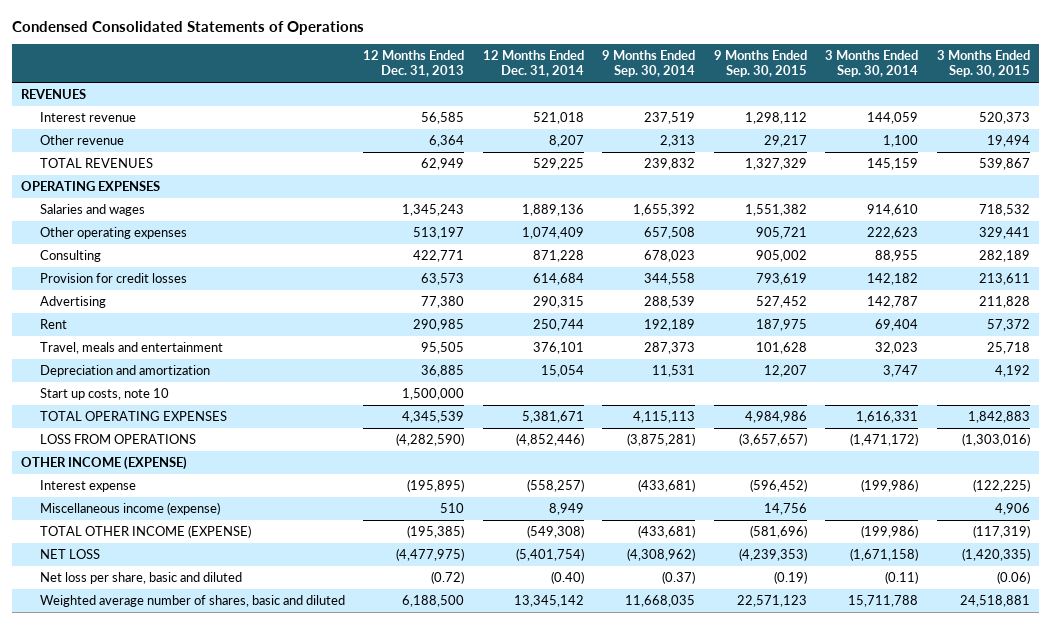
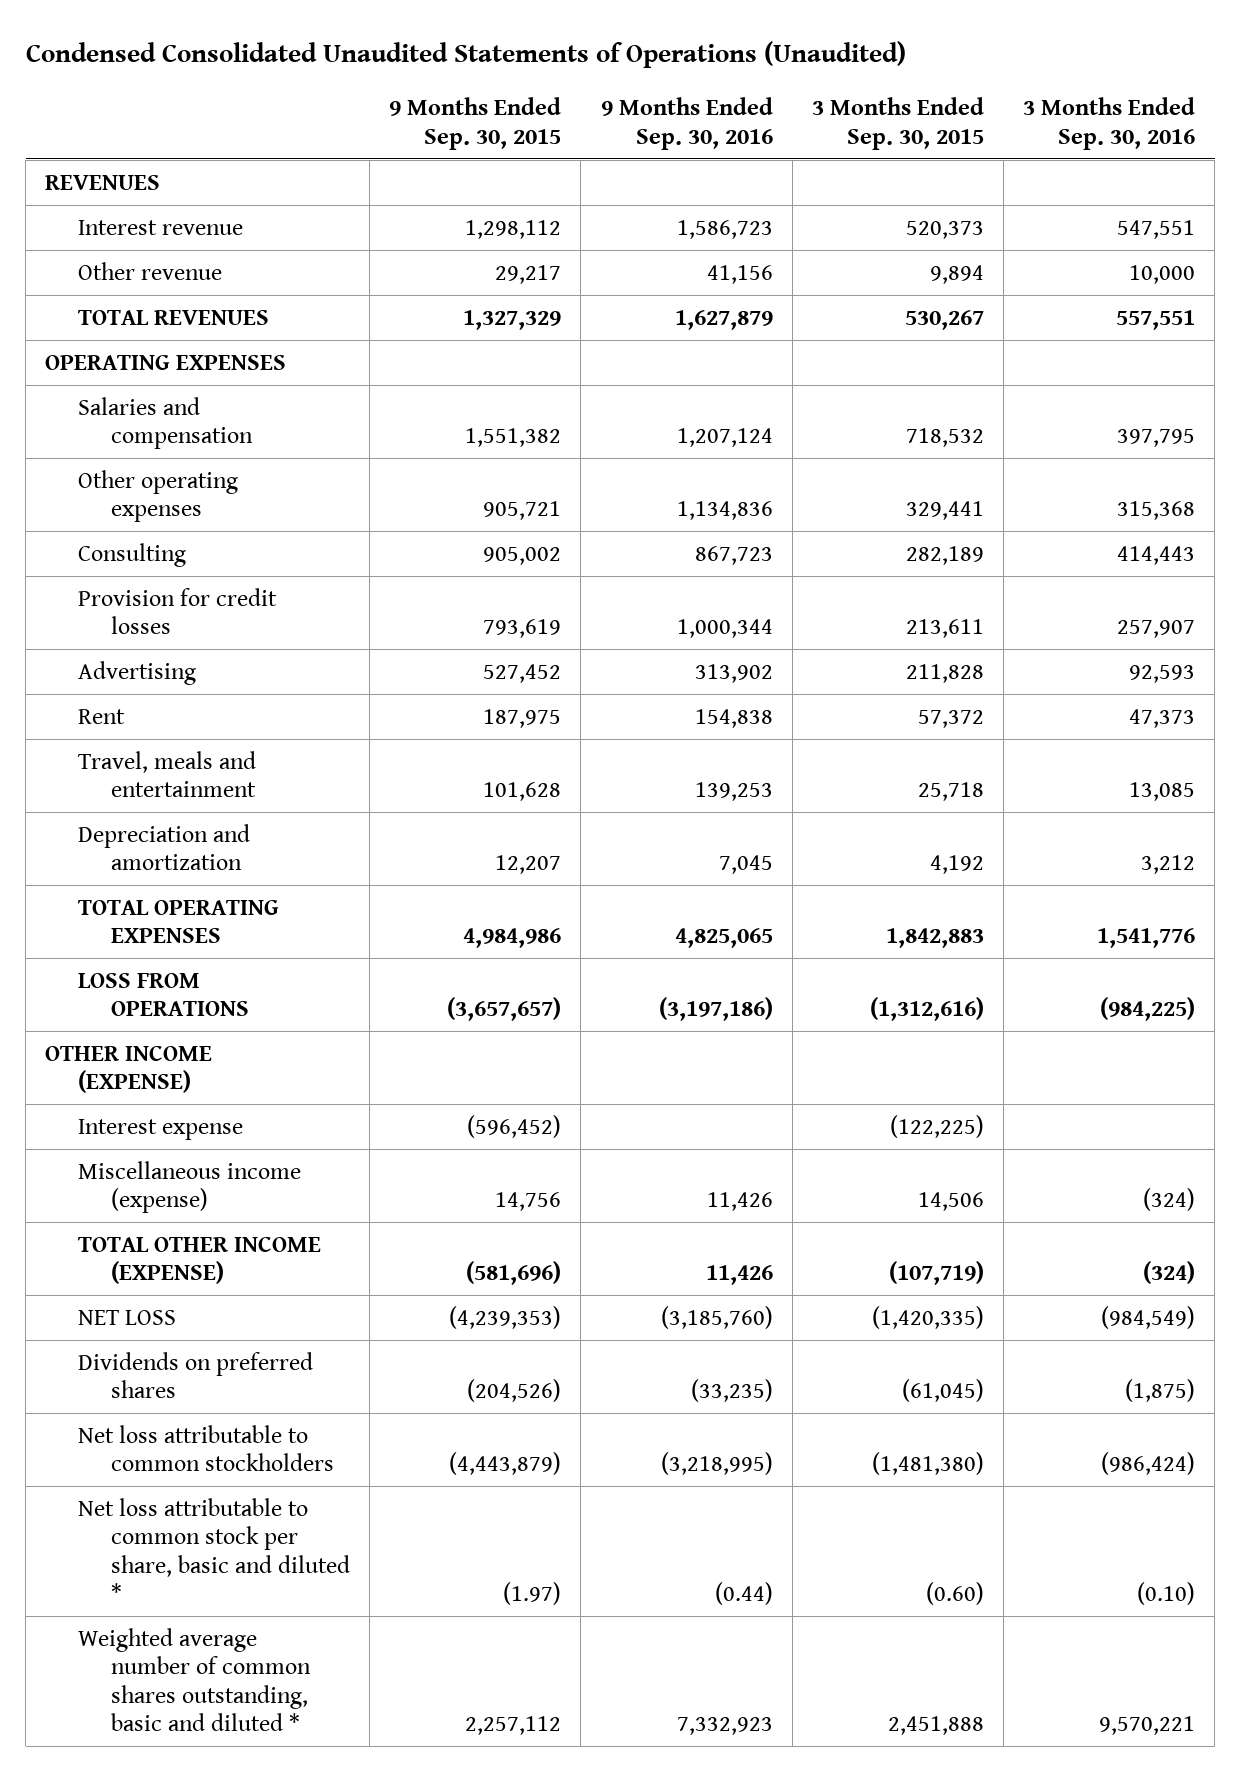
[11,20,364,35] Condensed Consolidated Statements of Operations -> [25,41,906,69] Condensed Consolidated Unaudited Statements of Operations (Unaudited)
[363,50,465,78] 12 Months Ended Dec. 31, 2013 -> none
[482,50,584,78] 12 Months Ended Dec. 31, 2014 -> none
[602,50,696,78] 9 Months Ended Sep. 30, 2014 -> none
[825,50,919,78] 3 Months Ended Sep. 30, 2014 -> none
none -> [600,97,773,150] 9 Months Ended Sep. 30, 2016
none -> [1022,97,1195,150] 3 Months Ended Sep. 30, 2016
[986,135,1030,148] 19,494 -> [929,264,984,284] 9,894
[978,158,1030,171] 539,867 -> [904,309,984,330] 530,267
[39,204,145,217] Salaries and wages -> [78,396,254,450] Salaries and compensation
[39,388,169,401] Start up costs, note 10 -> none
[961,433,1030,447] (1,303,016) -> [869,997,984,1022] (1,312,616)
[994,503,1030,516] 4,906 -> [917,1192,984,1212] 14,506
[972,525,1030,539] (117,319) -> [888,1261,984,1286] (107,719)
none -> [78,1351,314,1399] Dividends on preferred shares
none -> [78,1424,335,1472] Net loss attributable to common stockholders
[39,572,242,585] Net loss per share, basic and diluted -> [78,1497,351,1601] Net loss attributable to common stock per share, basic and diluted *
[773,571,807,585] (0.19) -> [503,1581,562,1605] (1.97)
[996,571,1030,585] (0.06) -> [925,1581,984,1605] (0.60)
[39,595,345,608] Weighted average number of shares, basic and diluted -> [78,1627,312,1731] Weighted average number of common shares outstanding, basic and diluted *
[736,595,807,608] 22,571,123 -> [465,1715,562,1735] 2,257,112
[959,595,1030,608] 24,518,881 -> [887,1715,984,1735] 2,451,888

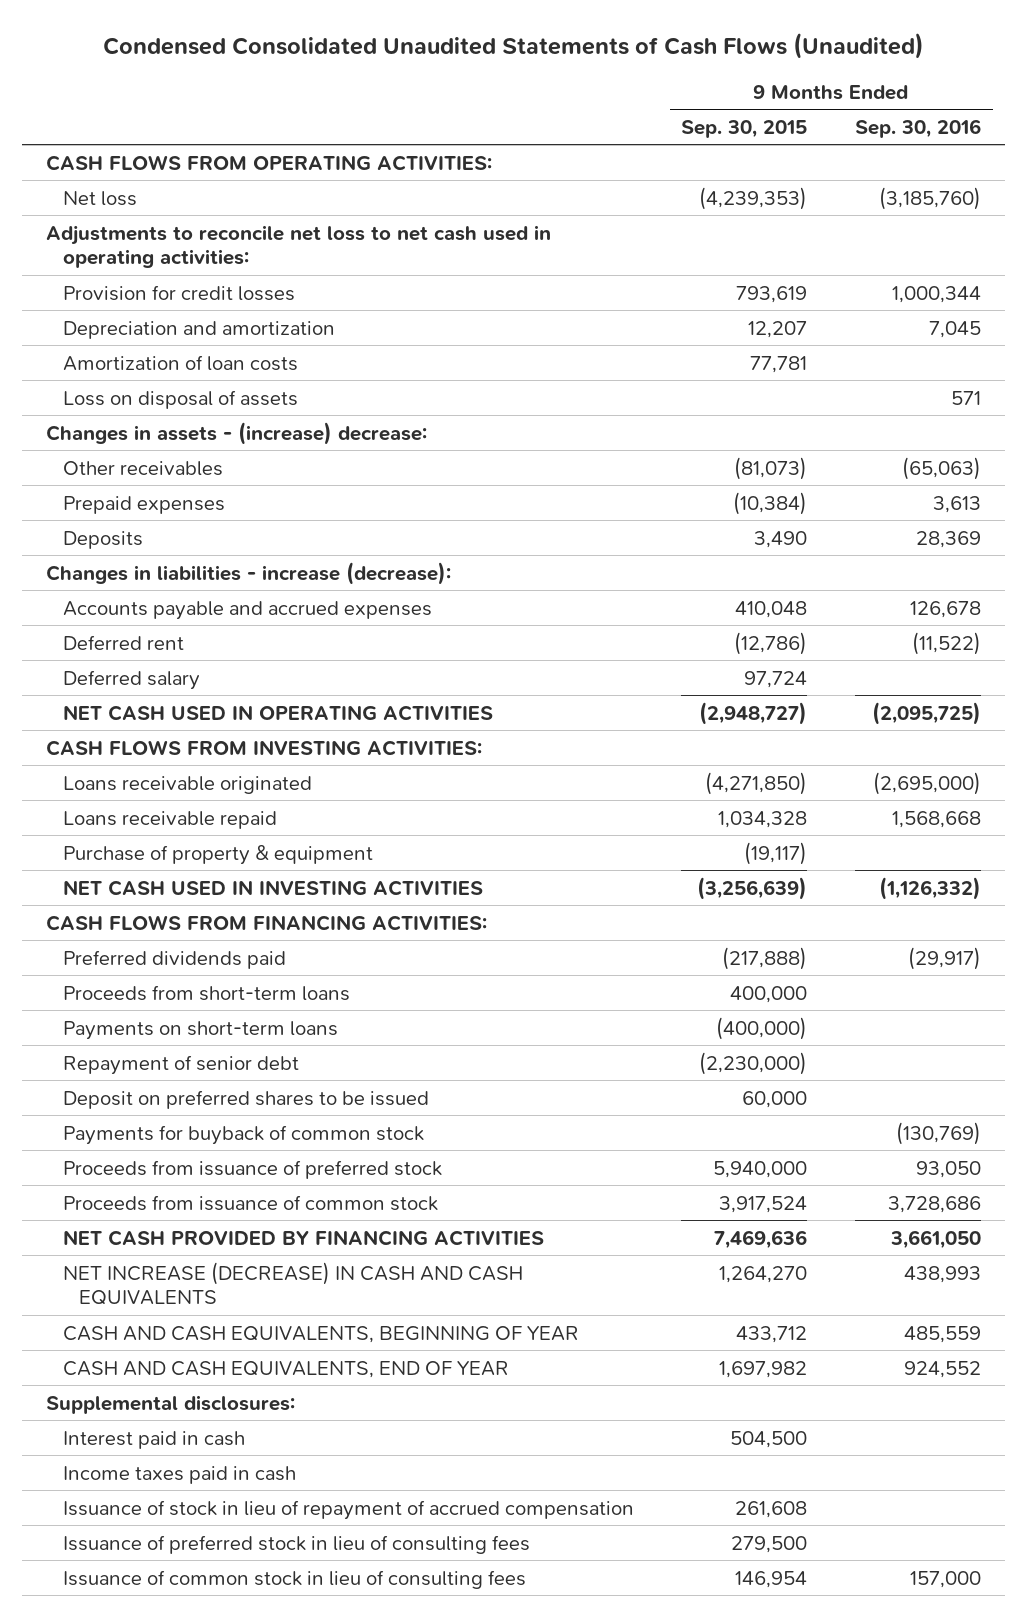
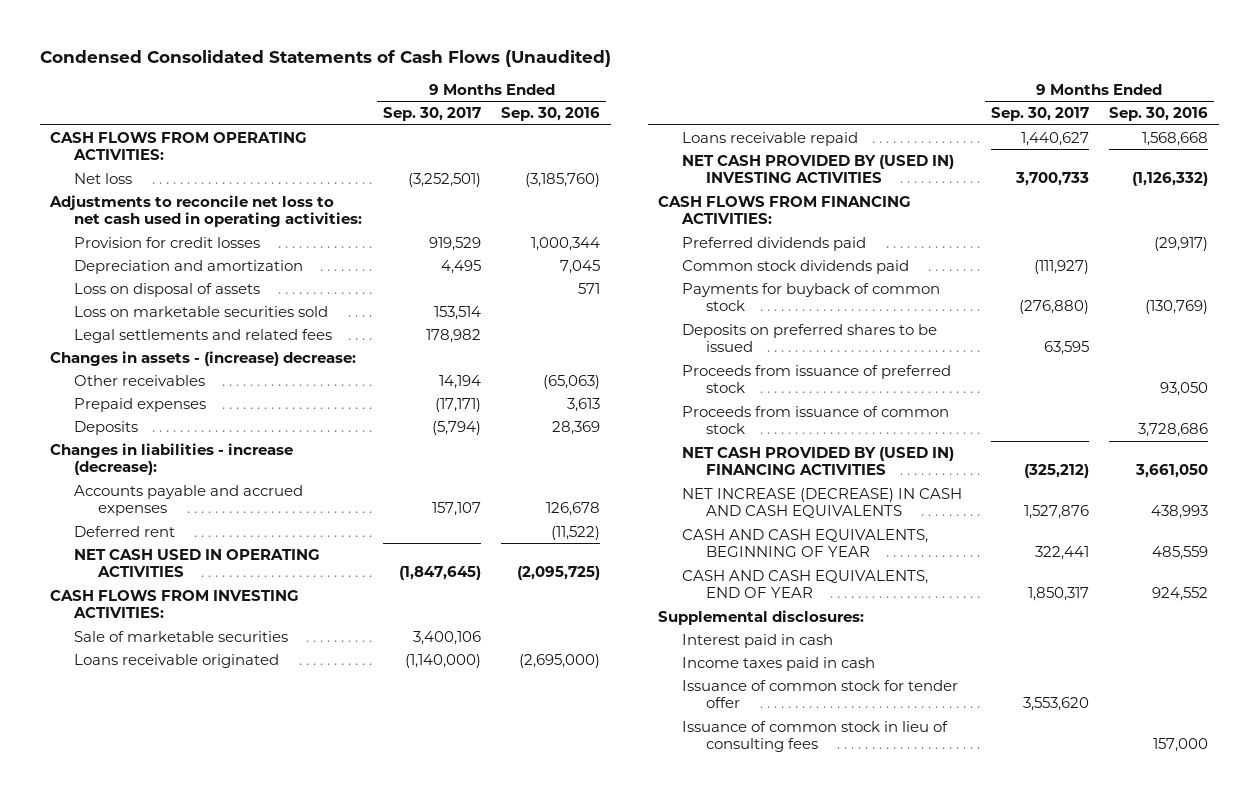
[102,32,924,59] Condensed Consolidated Unaudited Statements of Cash Flows (Unaudited) -> [39,49,611,67] Condensed Consolidated Statements of Cash Flows (Unaudited)
[681,119,808,138] Sep. 30, 2015 -> none
none -> [382,107,481,122] Sep. 30, 2017
[62,354,298,371] Amortization of loan costs -> none
none -> [73,305,328,317] Loss on marketable securities sold
none -> [73,328,332,343] Legal settlements and related fees
[62,669,200,690] Deferred salary -> none
none -> [73,630,288,642] Sale of marketable securities
[62,844,373,865] Purchase of property & equipment -> none
[62,879,483,896] NET CASH USED IN INVESTING ACTIVITIES -> [681,154,954,184] NET CASH PROVIDED BY (USED IN) INVESTING ACTIVITIES
[62,984,350,1001] Proceeds from short-term loans -> none
[62,1020,338,1040] Payments on short-term loans -> none
[62,1054,299,1075] Repayment of senior debt -> none
[62,1089,429,1109] Deposit on preferred shares to be issued -> none
none -> [681,259,909,274] Common stock dividends paid
none -> [681,323,937,353] Deposits on preferred shares to be issued
[62,1229,544,1246] NET CASH PROVIDED BY FINANCING ACTIVITIES -> [681,446,954,476] NET CASH PROVIDED BY (USED IN) FINANCING ACTIVITIES
[62,1499,634,1520] Issuance of stock in lieu of repayment of accrued compensation -> none
[62,1534,530,1554] Issuance of preferred stock in lieu of consulting fees -> none
none -> [681,679,958,709] Issuance of common stock for tender offer

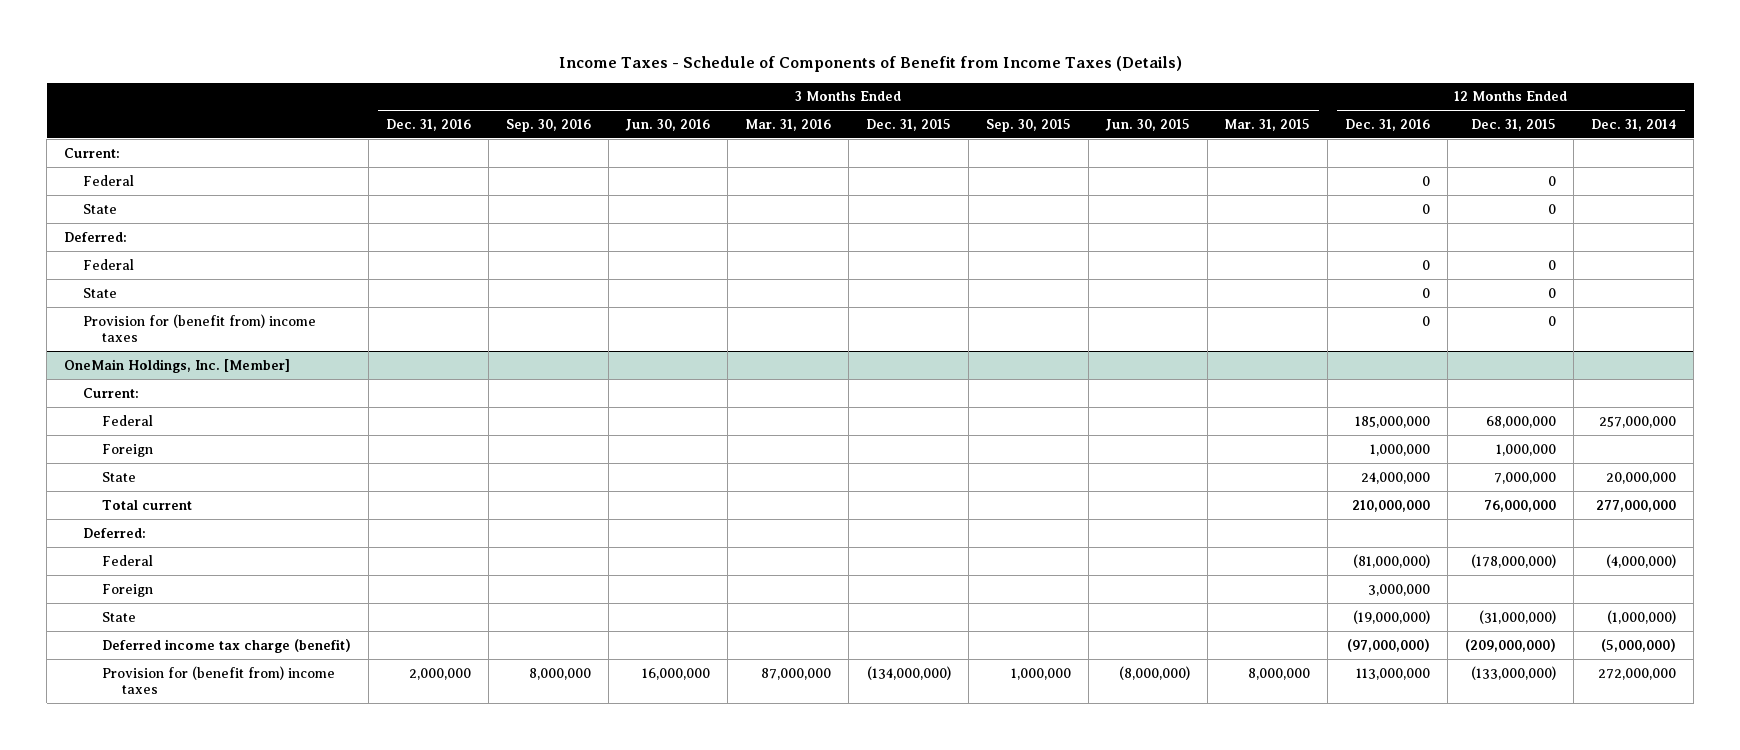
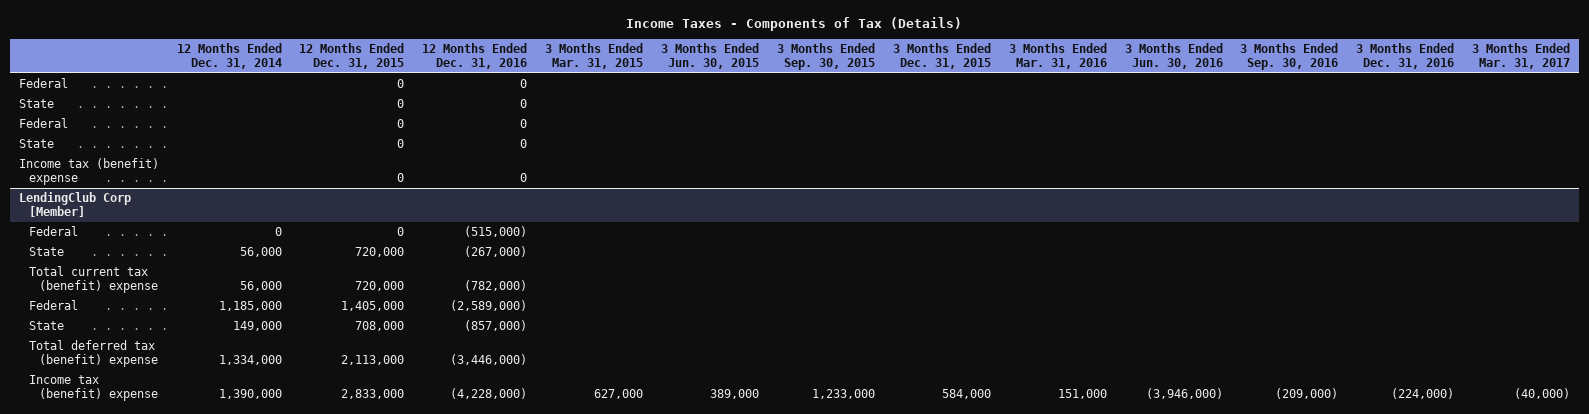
[559,56,1183,73] Income Taxes - Schedule of Components of Benefit from Income Taxes (Details) -> [626,16,963,31] Income Taxes - Components of Tax (Details)
none -> [1472,43,1571,70] 3 Months Ended Mar. 31, 2017
[64,147,121,158] Current: -> none
[64,231,128,242] Deferred: -> none
[64,358,291,373] OneMain Holdings, Inc. [Member] -> none
[83,387,140,398] Current: -> none
[102,443,154,457] Foreign -> none
[83,527,147,538] Deferred: -> none
[102,583,154,597] Foreign -> none
[83,313,317,343] Provision for (benefit from) income taxes -> [18,158,159,185] Income tax (benefit) expense
none -> [18,192,131,217] LendingClub Corp [Member]
[1355,415,1431,428] 185,000,000 -> [464,226,528,238] (515,000)
[1486,415,1557,428] 68,000,000 -> [397,227,405,237] 0
[1599,415,1677,428] 257,000,000 -> [274,227,282,237] 0
[1361,471,1431,484] 24,000,000 -> [464,246,528,258] (267,000)
[1494,471,1557,484] 7,000,000 -> [355,247,405,258] 720,000
[1606,471,1677,484] 20,000,000 -> [239,247,282,258] 56,000
[102,499,193,510] Total current -> [28,266,158,293] Total current tax (benefit) expense
[1352,499,1431,512] 210,000,000 -> [464,279,528,291] (782,000)
[1484,499,1557,512] 76,000,000 -> [355,280,405,291] 720,000
[1596,499,1677,512] 277,000,000 -> [239,280,282,291] 56,000
[1353,553,1431,568] (81,000,000) -> [450,300,528,312] (2,589,000)
[1471,553,1557,568] (178,000,000) -> [341,301,405,312] 1,405,000
[1606,553,1677,568] (4,000,000) -> [218,301,282,312] 1,185,000
[1353,609,1431,624] (19,000,000) -> [464,320,528,332] (857,000)
[1479,609,1557,624] (31,000,000) -> [355,321,405,332] 708,000
[1607,609,1677,624] (1,000,000) -> [232,321,282,332] 149,000
[102,638,352,653] Deferred income tax charge (benefit) -> [28,340,158,367] Total deferred tax (benefit) expense
[1347,638,1431,652] (97,000,000) -> [450,353,528,365] (3,446,000)
[1465,638,1557,652] (209,000,000) -> [341,354,405,365] 2,113,000
[1601,638,1677,652] (5,000,000) -> [218,354,282,365] 1,334,000
[102,665,336,695] Provision for (benefit from) income taxes -> [28,375,158,401] Income tax (benefit) expense
[409,667,472,680] 2,000,000 -> [1391,387,1455,399] (224,000)
[529,667,592,680] 8,000,000 -> [1275,387,1339,399] (209,000)
[642,667,711,680] 16,000,000 -> [1145,387,1223,399] (3,946,000)
[760,667,831,680] 87,000,000 -> [1057,388,1107,399] 151,000
[866,665,951,680] (134,000,000) -> [941,388,991,399] 584,000
[1010,667,1071,680] 1,000,000 -> [811,388,875,399] 1,233,000
[1118,665,1190,680] (8,000,000) -> [710,388,760,399] 389,000
[1248,667,1311,680] 8,000,000 -> [594,388,644,399] 627,000
[1356,667,1431,680] 113,000,000 -> [450,387,528,399] (4,228,000)
[1471,665,1557,680] (133,000,000) -> [341,388,405,399] 2,833,000
[1598,667,1677,680] 272,000,000 -> [218,388,282,399] 1,390,000

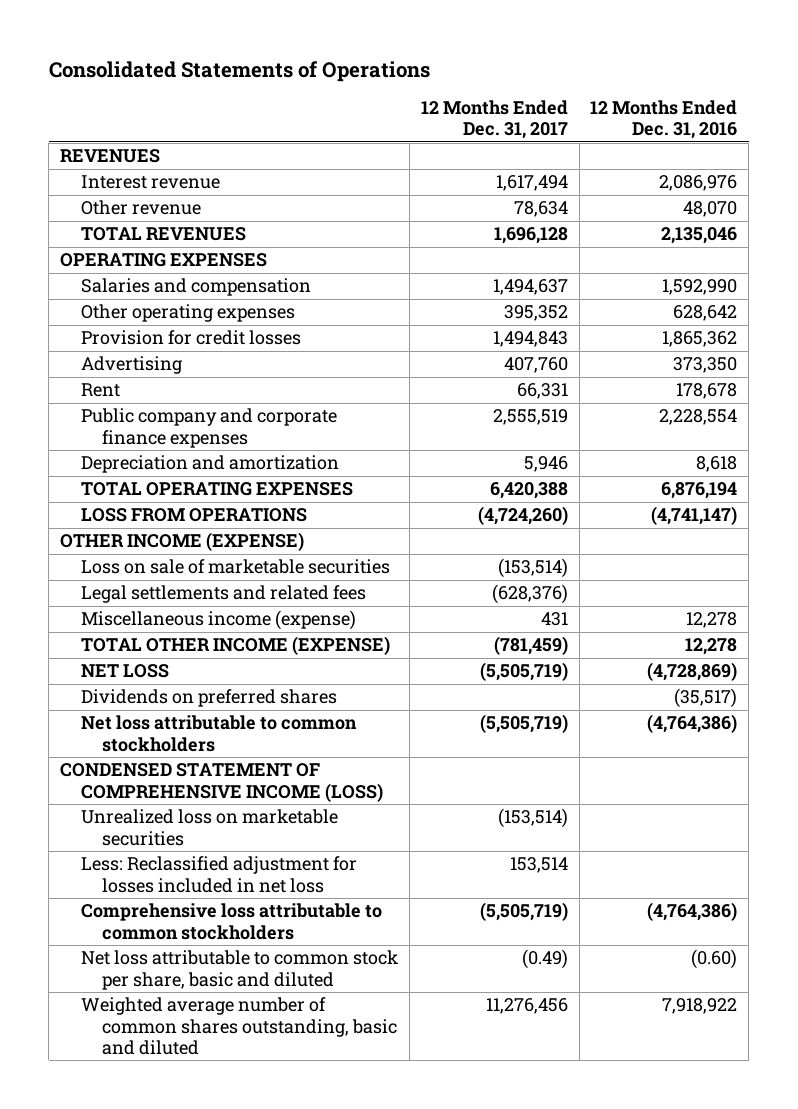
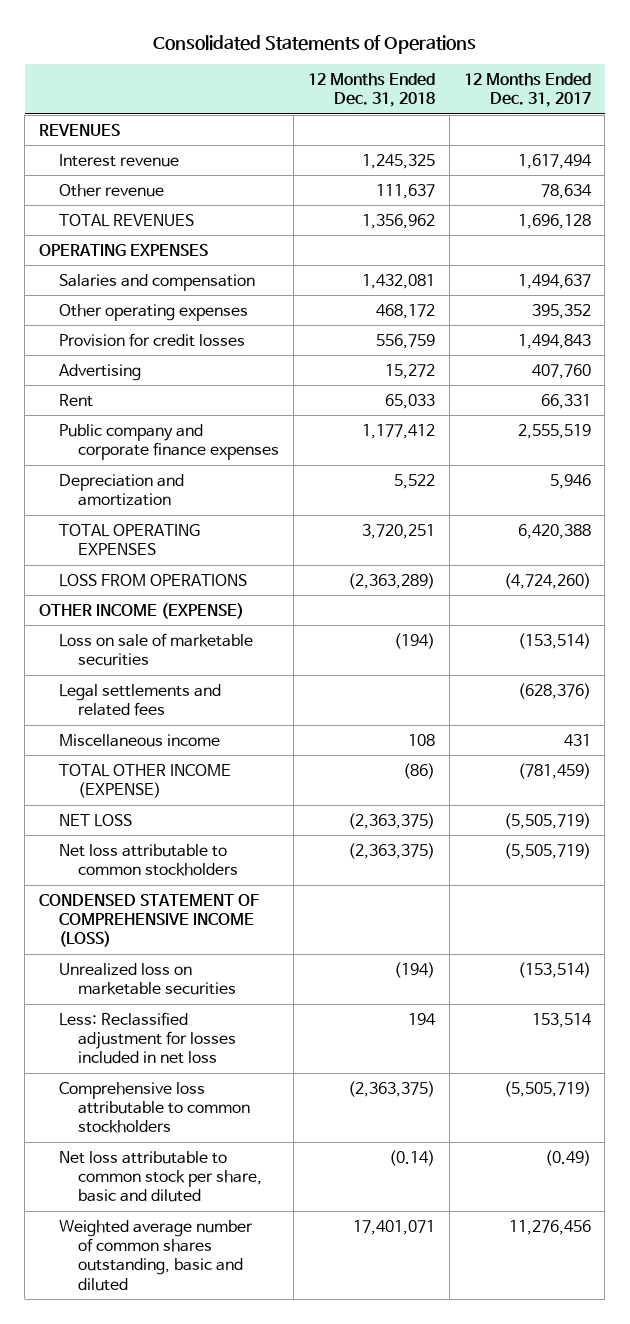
[590,99,738,140] 12 Months Ended Dec. 31, 2016 -> none
none -> [308,73,436,108] 12 Months Ended Dec. 31, 2018
[81,610,357,631] Miscellaneous income (expense) -> [58,733,220,747] Miscellaneous income
[81,689,338,708] Dividends on preferred shares -> none

